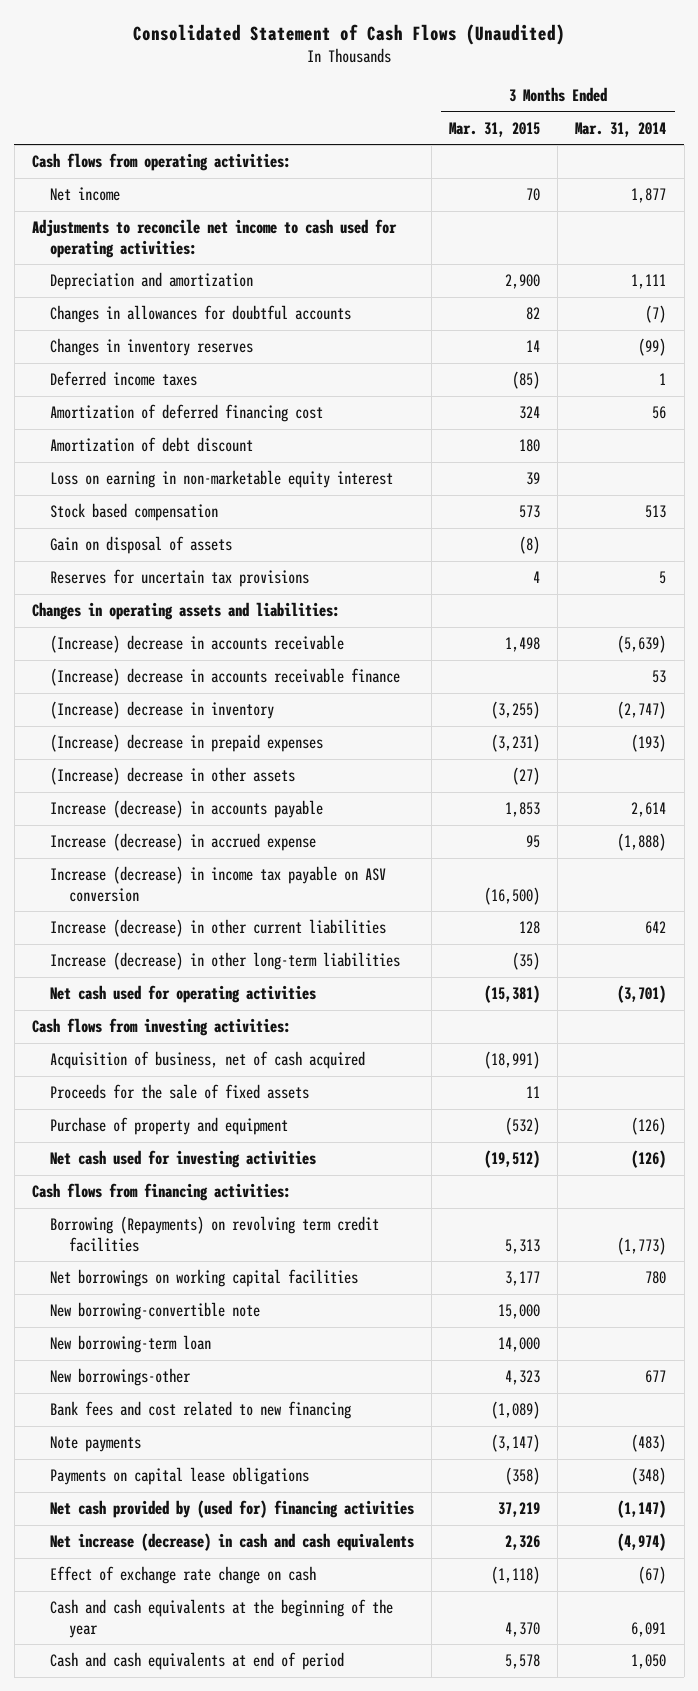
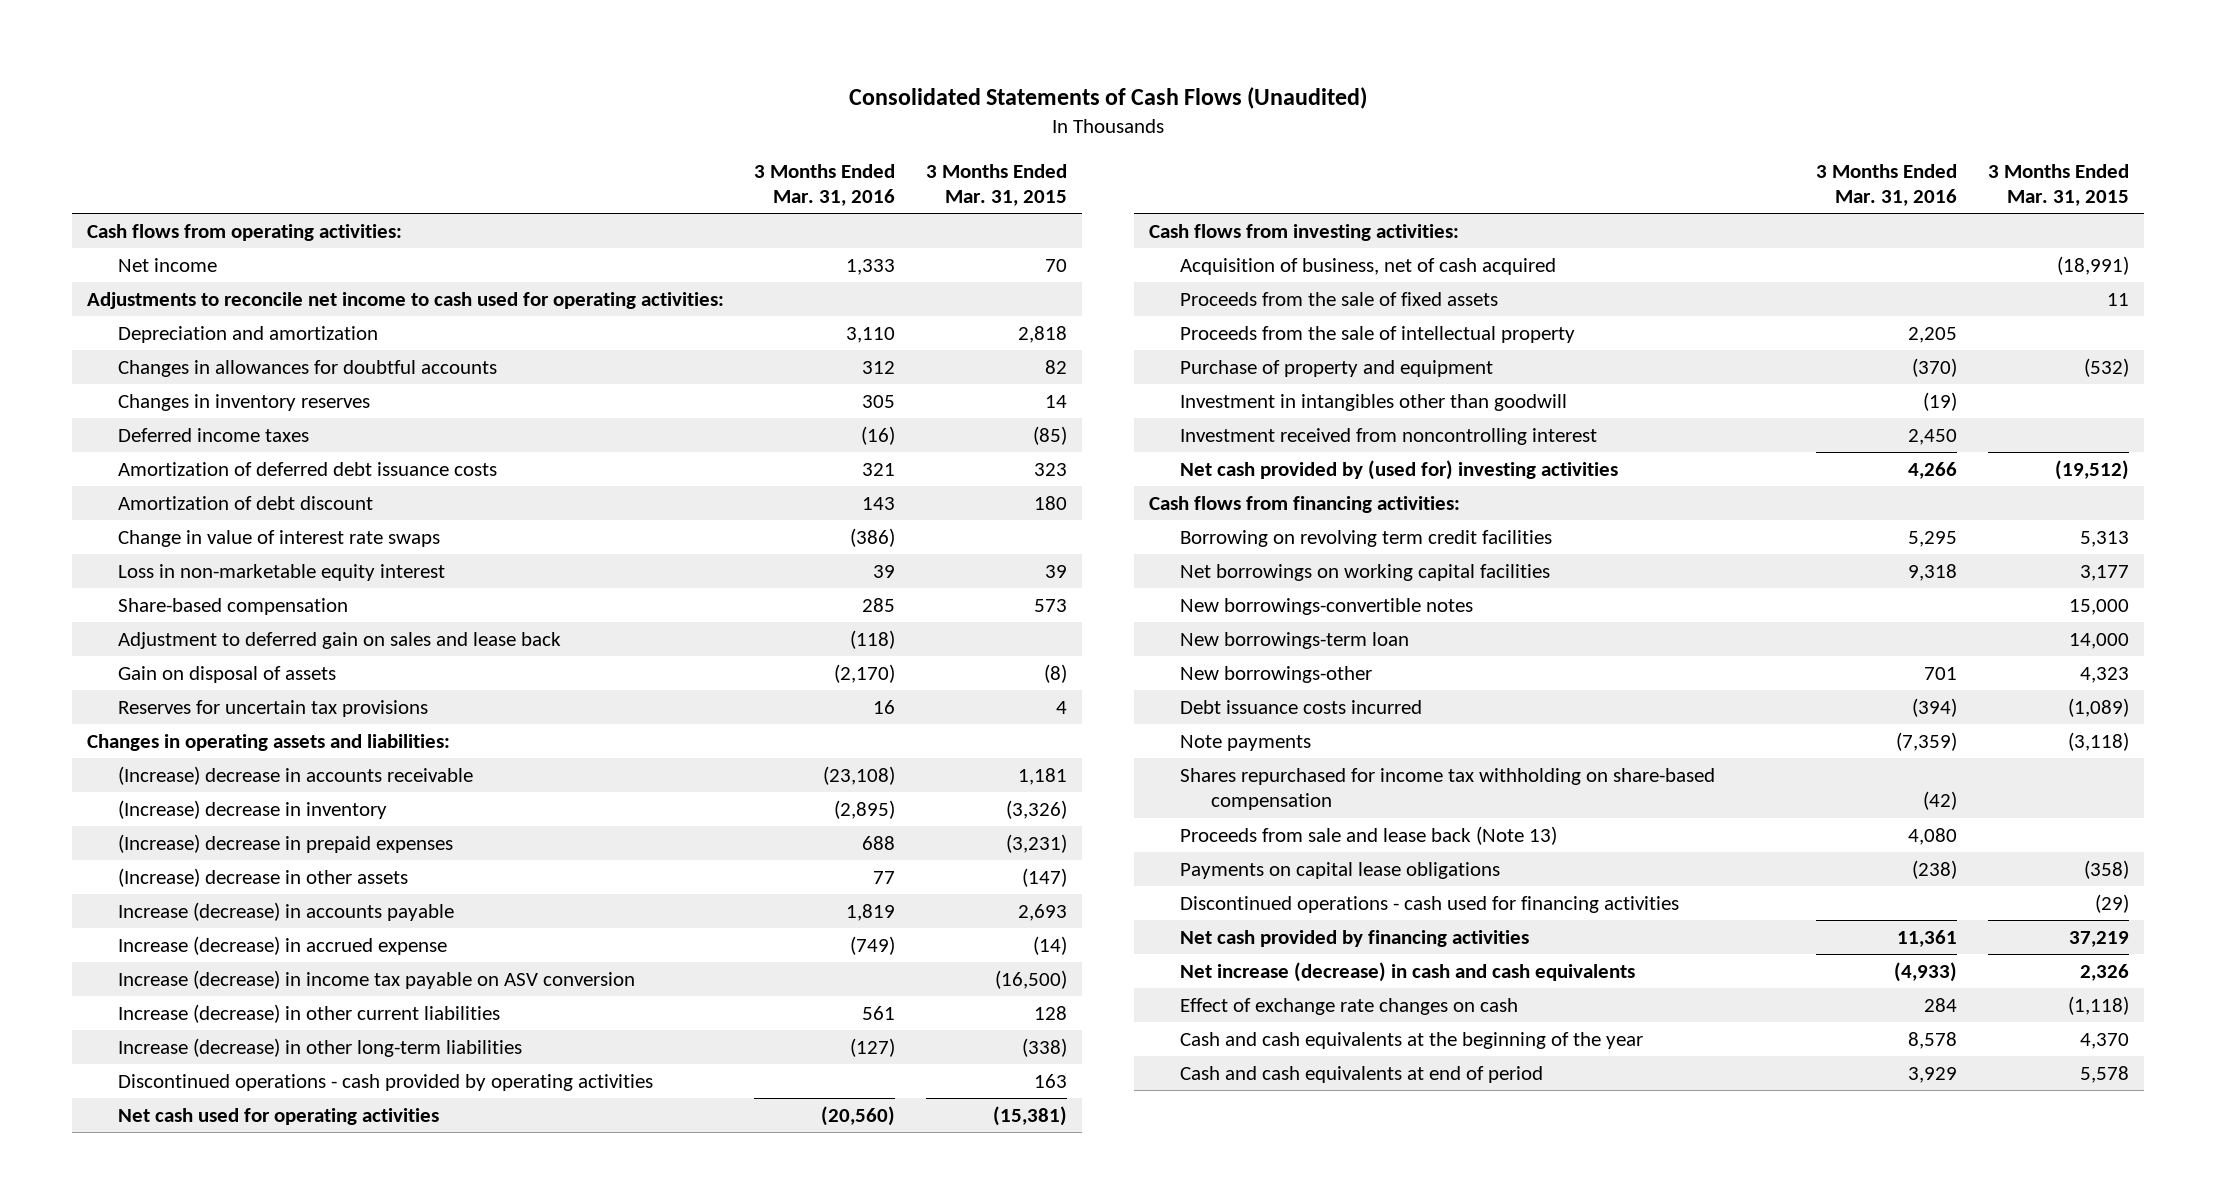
[133,23,566,45] Consolidated Statement of Cash Flows (Unaudited) -> [848,86,1367,109] Consolidated Statements of Cash Flows (Unaudited)
[575,121,667,137] Mar. 31, 2014 -> none
none -> [754,163,896,207] 3 Months Ended Mar. 31, 2016
[505,274,541,290] 2,900 -> [1017,325,1067,343] 2,818
[50,404,324,423] Amortization of deferred financing cost -> [117,461,497,476] Amortization of deferred debt issuance costs
[519,406,541,420] 324 -> [1033,462,1067,476] 323
none -> [117,529,440,547] Change in value of interest rate swaps
[50,470,394,489] Loss on earning in non-marketable equity interest -> [117,563,445,581] Loss in non-marketable equity interest
[50,503,219,522] Stock based compensation -> [117,597,348,615] Share-based compensation
none -> [117,631,561,649] Adjustment to deferred gain on sales and lease back
[50,668,401,687] (Increase) decrease in accounts receivable finance -> none
[505,637,541,653] 1,498 -> [1017,767,1067,785] 1,181
[491,701,541,720] (3,255) -> [1005,799,1067,819] (3,326)
[512,767,541,786] (27) -> [1021,867,1067,887] (147)
[505,802,541,818] 1,853 -> [1017,903,1067,921] 2,693
[526,835,541,849] 95 -> [1032,935,1067,955] (14)
[512,952,541,971] (35) -> [1021,1037,1067,1057] (338)
none -> [117,1073,653,1091] Discontinued operations - cash provided by operating activities
[50,1084,310,1100] Proceeds for the sale of fixed assets -> [1180,291,1499,306] Proceeds from the sale of fixed assets
none -> [1180,325,1576,343] Proceeds from the sale of intellectual property
none -> [1180,393,1568,411] Investment in intangibles other than goodwill
none -> [1180,427,1598,445] Investment received from noncontrolling interest
[50,1150,317,1169] Net cash used for investing activities -> [1180,459,1619,480] Net cash provided by (used for) investing activities
[50,1216,380,1252] Borrowing (Repayments) on revolving term credit facilities -> [1180,529,1553,547] Borrowing on revolving term credit facilities
[50,1302,261,1321] New borrowing-convertible note -> [1180,597,1474,615] New borrowings-convertible notes
[50,1335,212,1354] New borrowing-term loan -> [1180,631,1410,649] New borrowings-term loan
[50,1401,352,1420] Bank fees and cost related to new financing -> [1180,699,1423,714] Debt issuance costs incurred
[491,1434,541,1453] (3,147) -> [2067,731,2129,751] (3,118)
none -> [1180,767,1716,811] Shares repurchased for income tax withholding on share-based compensation
none -> [1180,825,1558,845] Proceeds from sale and lease back (Note 13)
none -> [1180,895,1680,913] Discontinued operations - cash used for financing activities
[50,1500,415,1519] Net cash provided by (used for) financing activities -> [1180,929,1530,947] Net cash provided by financing activities
[50,1566,317,1585] Effect of exchange rate change on cash -> [1180,997,1519,1015] Effect of exchange rate changes on cash

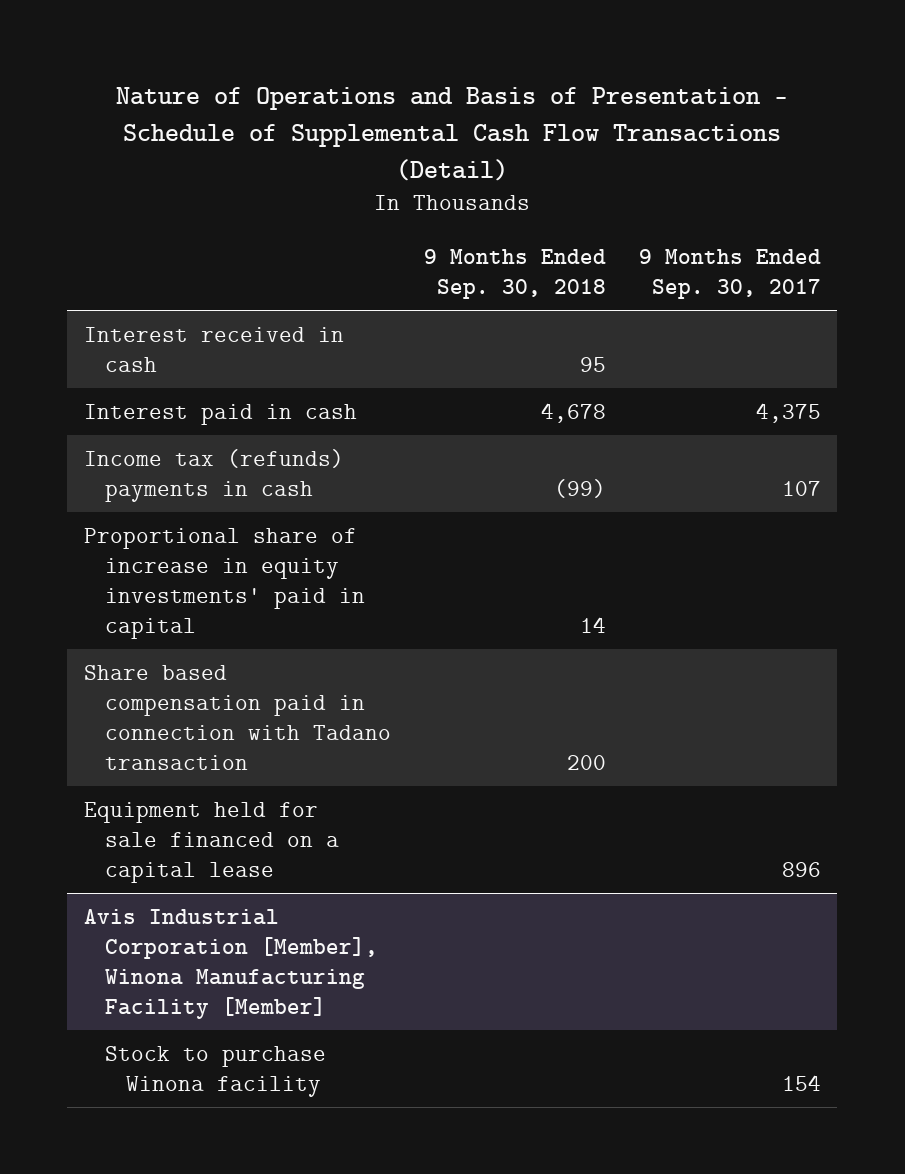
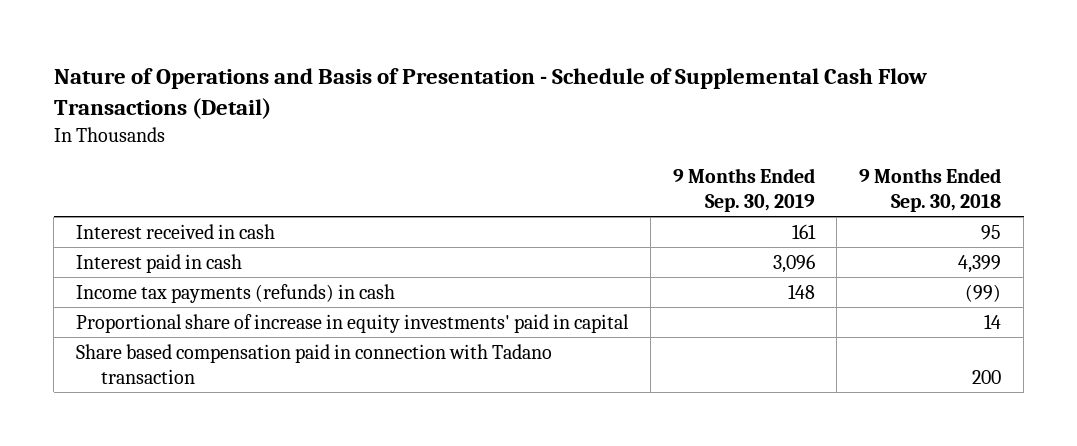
[638,248,821,299] 9 Months Ended Sep. 30, 2017 -> none
none -> [672,168,815,213] 9 Months Ended Sep. 30, 2019
[540,402,606,423] 4,678 -> [958,254,1002,273] 4,399
[83,448,344,502] Income tax (refunds) payments in cash -> [75,283,395,303] Income tax payments (refunds) in cash
[83,801,339,883] Equipment held for sale financed on a capital lease -> none
[83,908,378,1019] Avis Industrial Corporation [Member], Winona Manufacturing Facility [Member] -> none
[104,1045,326,1097] Stock to purchase Winona facility -> none

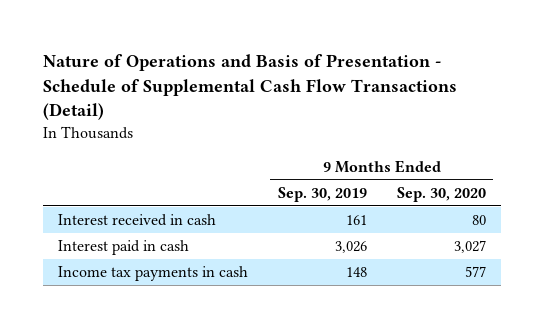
[859,168,1002,213] 9 Months Ended Sep. 30, 2018 -> none
none -> [396,186,486,202] Sep. 30, 2020
[75,313,629,333] Proportional share of increase in equity investments' paid in capital -> none
[75,343,552,384] Share based compensation paid in connection with Tadano transaction -> none
[772,253,815,273] 3,096 -> [334,241,367,254] 3,026
[75,283,395,303] Income tax payments (refunds) in cash -> [57,266,248,282] Income tax payments in cash

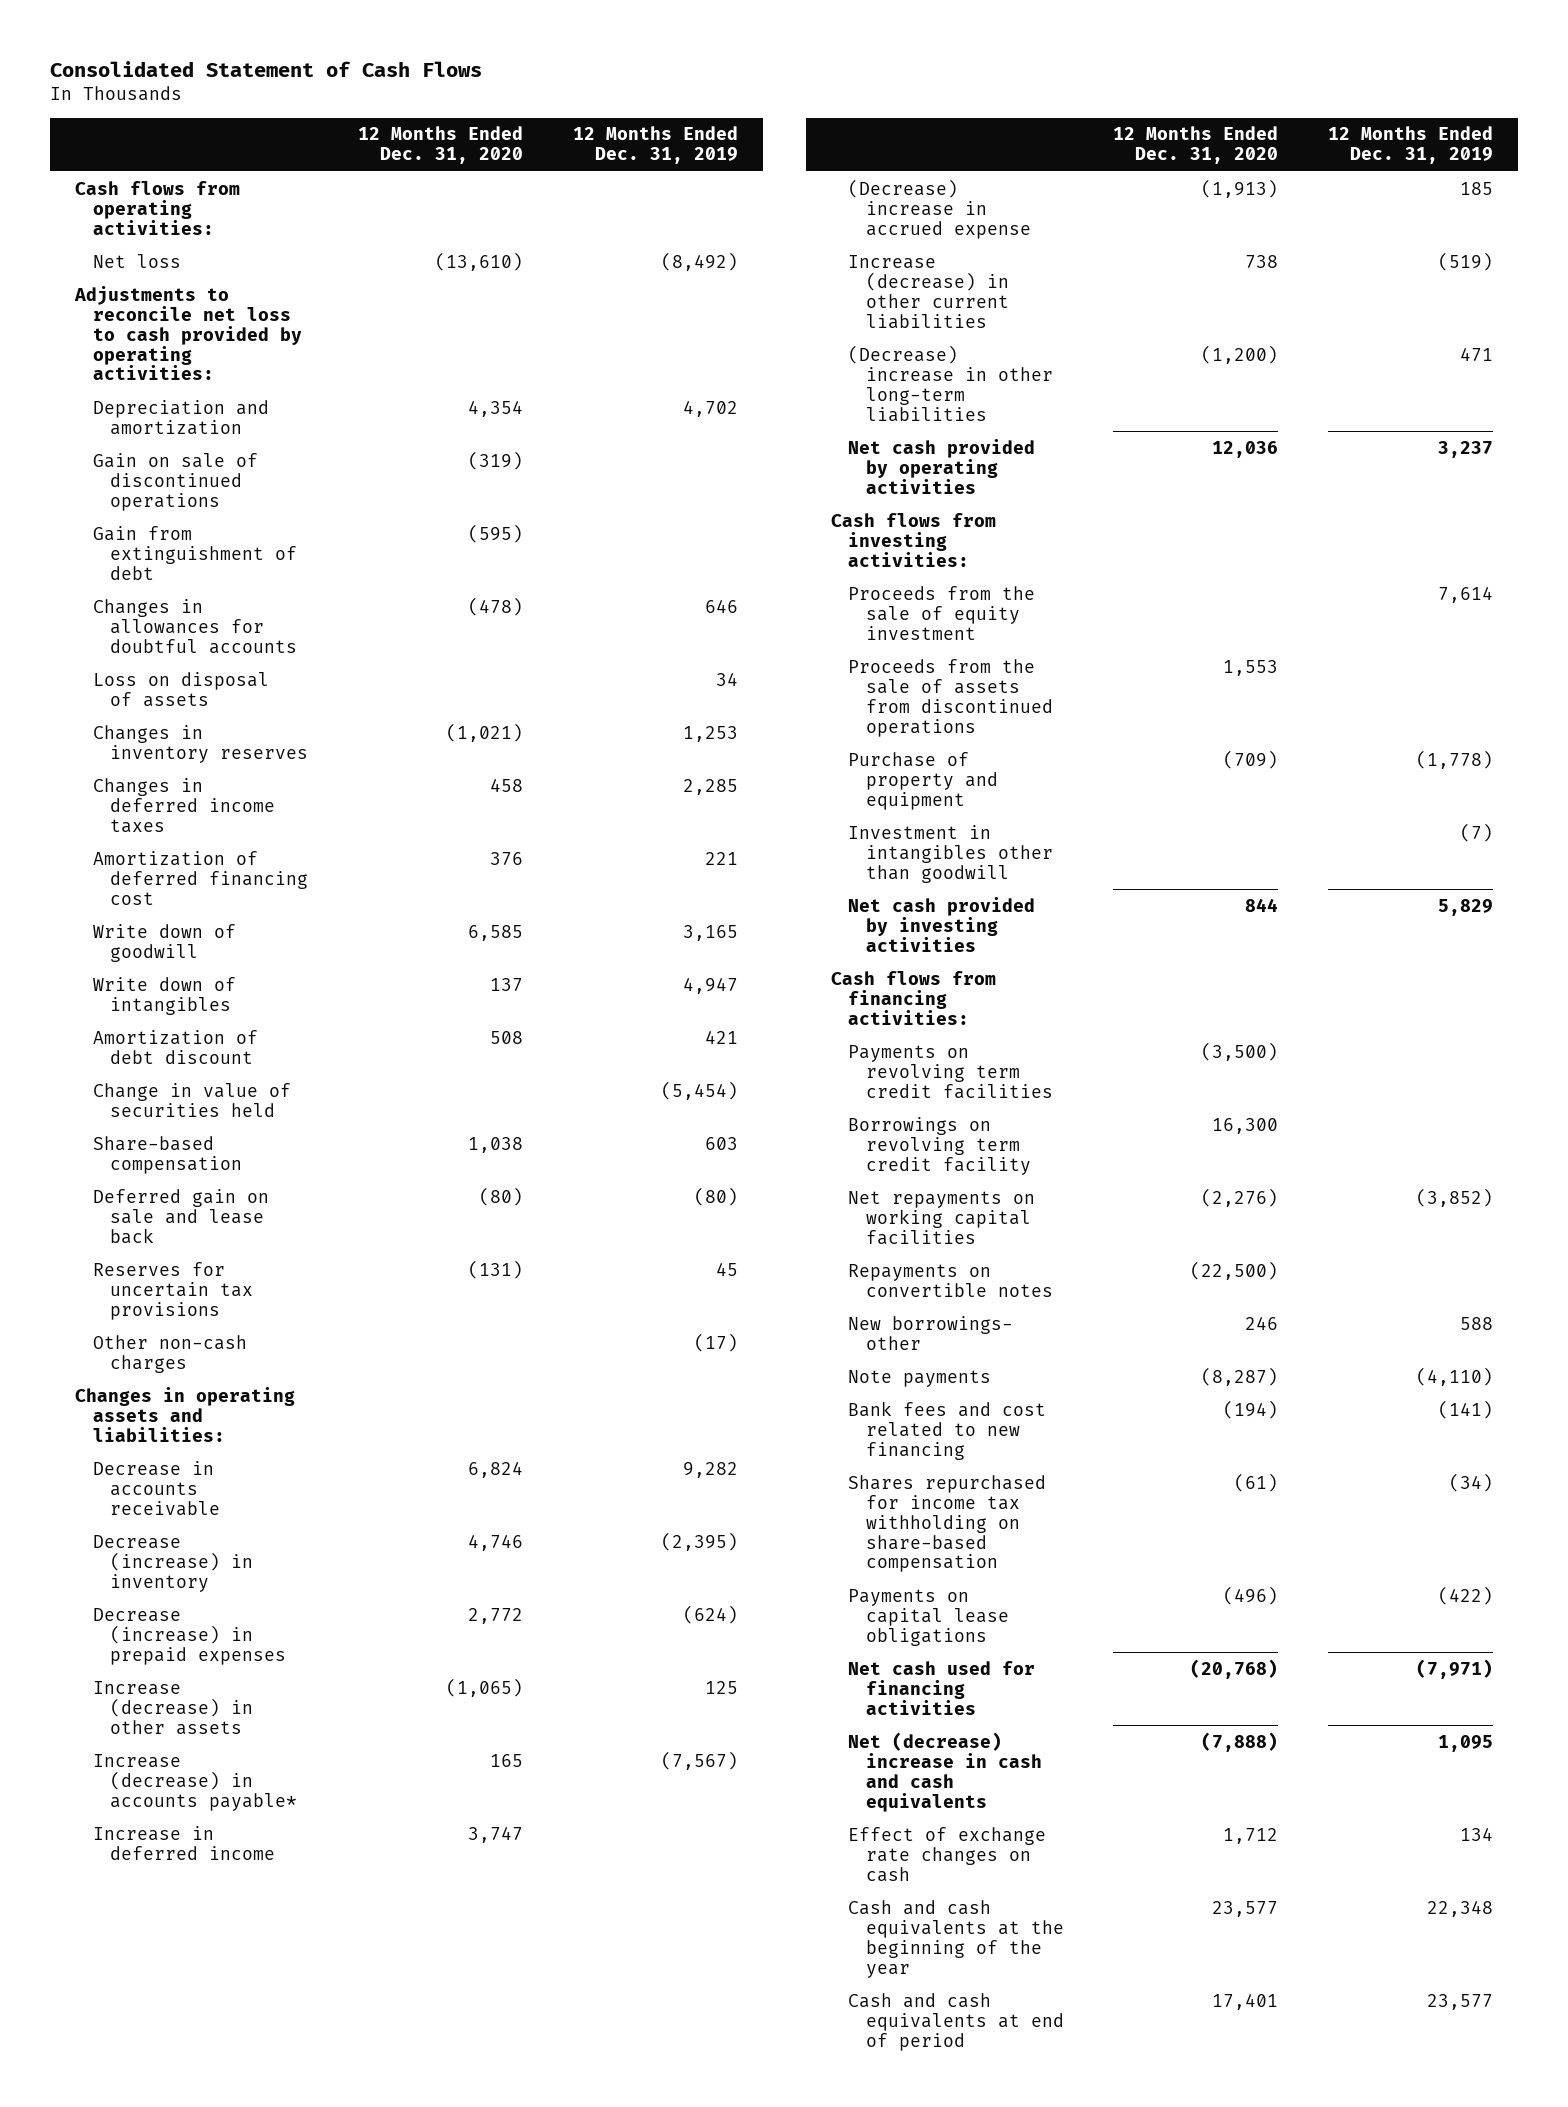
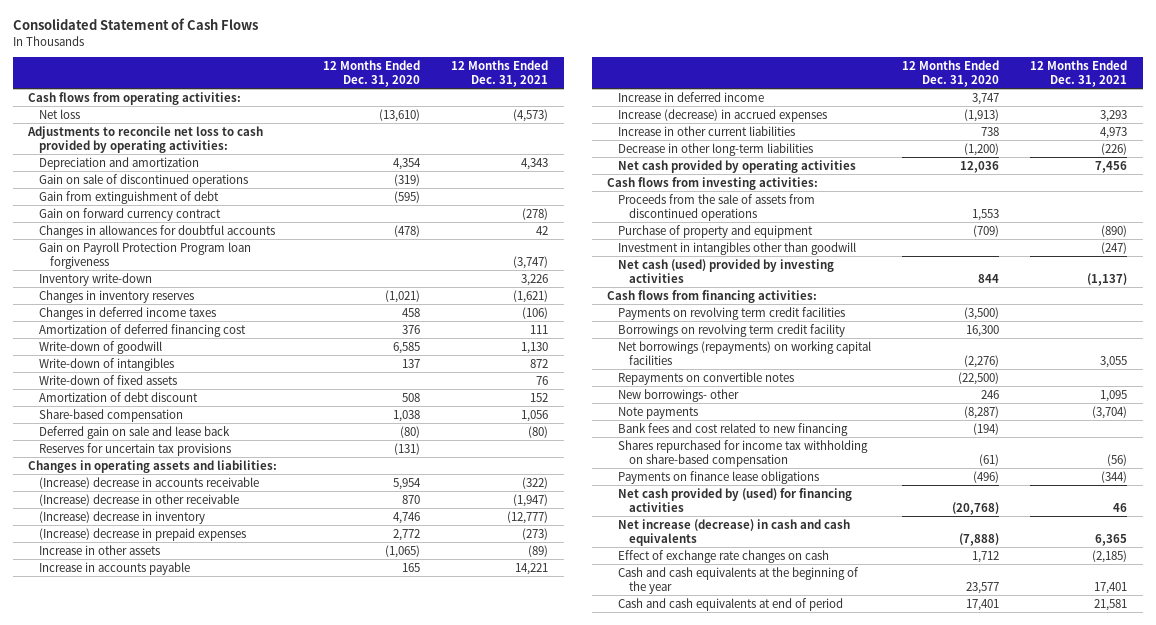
[572,126,738,165] 12 Months Ended Dec. 31, 2019 -> none
none -> [451,59,549,87] 12 Months Ended Dec. 31, 2021
none -> [39,207,222,221] Gain on forward currency contract
[92,671,269,707] Loss on disposal of assets -> none
none -> [39,241,252,269] Gain on Payroll Protection Program loan forgiveness
none -> [39,272,153,286] Inventory write-down
[92,923,236,962] Write down of goodwill -> [39,340,163,354] Write-down of goodwill
[92,976,236,1015] Write down of intangibles -> [39,357,175,371] Write-down of intangibles
none -> [39,374,178,385] Write-down of fixed assets
[92,1082,291,1117] Change in value of securities held -> none
[92,1334,247,1373] Other non-cash charges -> none
[92,1460,221,1516] Decrease in accounts receivable -> [39,476,260,489] (Increase) decrease in accounts receivable
[467,1460,523,1478] 6,824 -> [393,477,422,490] 5,954
none -> [39,493,240,506] (Increase) decrease in other receivable
[92,1534,254,1592] Decrease (increase) in inventory -> [39,510,206,524] (Increase) decrease in inventory
[92,1607,287,1665] Decrease (increase) in prepaid expenses -> [39,527,247,541] (Increase) decrease in prepaid expenses
[92,1680,254,1735] Increase (decrease) in other assets -> [39,544,161,555] Increase in other assets
[92,1753,298,1811] Increase (decrease) in accounts payable* -> [39,561,191,575] Increase in accounts payable
[848,178,1031,239] (Decrease) increase in accrued expense -> [618,108,828,122] Increase (decrease) in accrued expenses
[848,254,1009,329] Increase (decrease) in other current liabilities -> [618,125,796,136] Increase in other current liabilities
[848,344,1053,422] (Decrease) increase in other long-term liabilities -> [618,142,814,156] Decrease in other long-term liabilities
[848,585,1036,640] Proceeds from the sale of equity investment -> none
[848,896,1036,952] Net cash provided by investing activities -> [618,258,835,283] Net cash (used) provided by investing activities
[848,1190,1036,1245] Net repayments on working capital facilities -> [618,340,872,365] Net borrowings (repayments) on working capital facilities
[848,1588,1009,1646] Payments on capital lease obligations -> [618,470,820,484] Payments on finance lease obligations
[848,1660,1036,1715] Net cash used for financing activities -> [618,487,853,512] Net cash provided by (used) for financing activities
[848,1731,1042,1812] Net (decrease) increase in cash and cash equivalents -> [618,518,851,546] Net increase (decrease) in cash and cash equivalents

